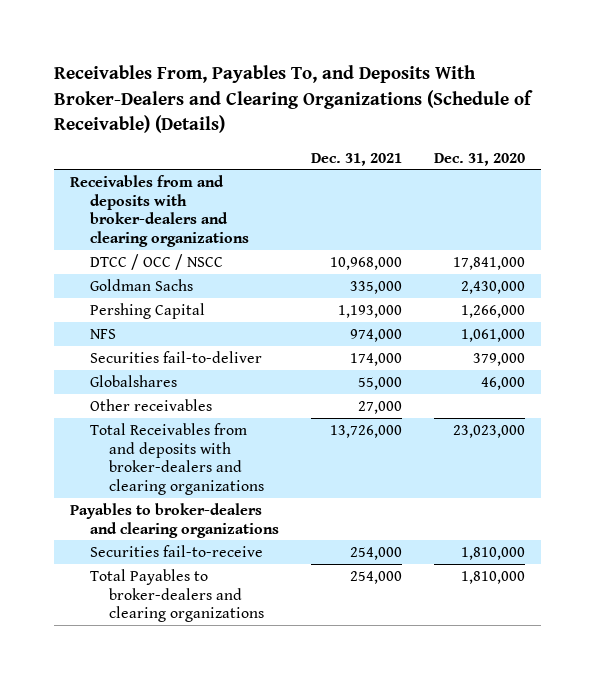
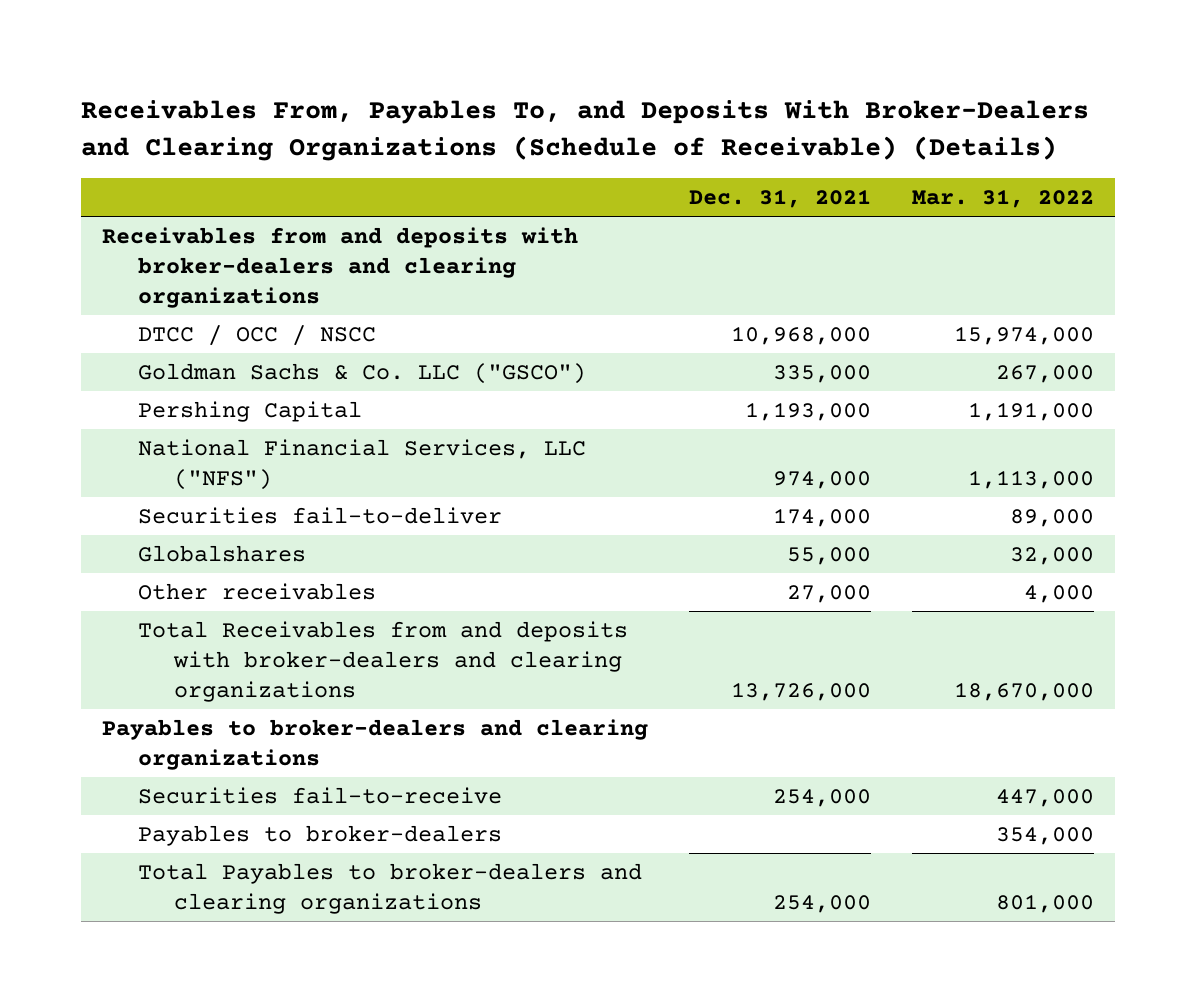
[433,152,525,166] Dec. 31, 2020 -> none
none -> [912,188,1095,208] Mar. 31, 2022
[89,278,193,291] Goldman Sachs -> [137,362,586,384] Goldman Sachs & Co. LLC ("GSCO")
[89,328,116,339] NFS -> [137,438,586,490] National Financial Services, LLC ("NFS")
none -> [137,824,502,846] Payables to broker-dealers

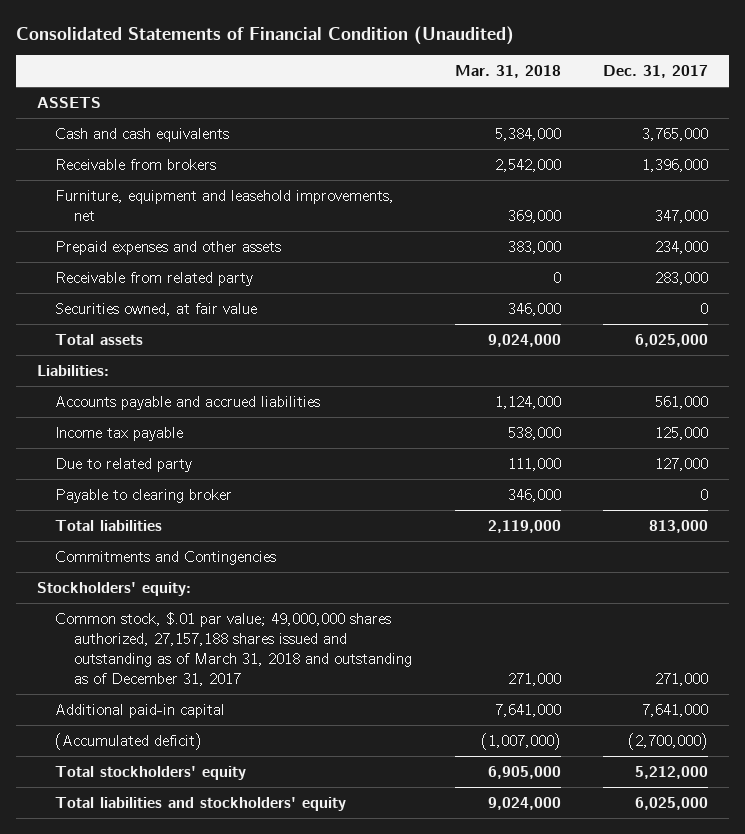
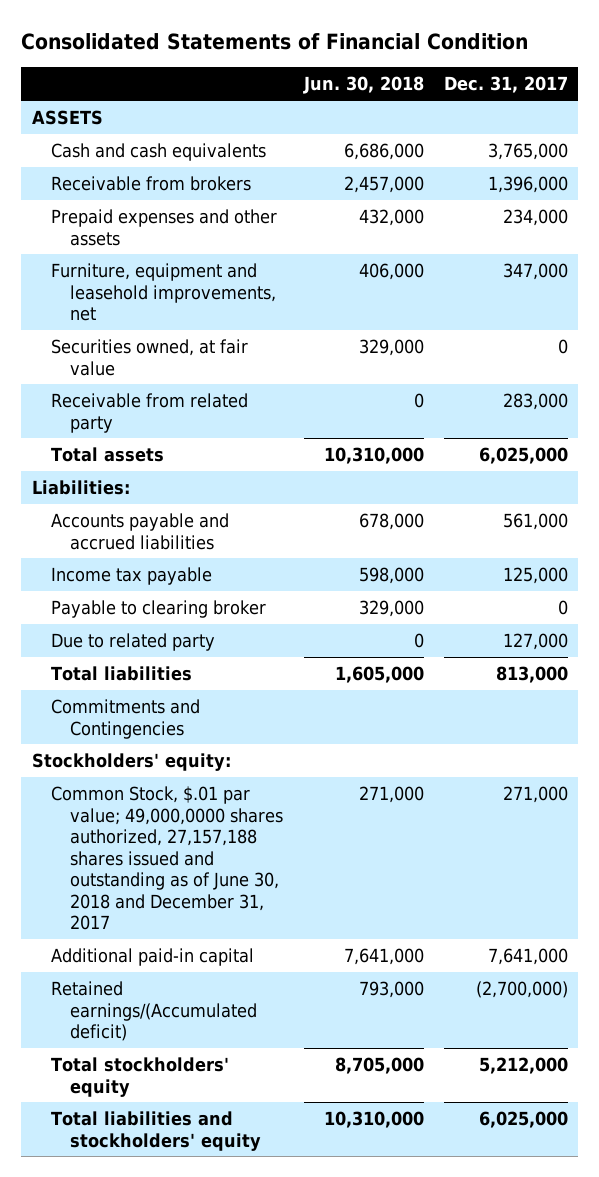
[15,25,514,45] Consolidated Statements of Financial Condition (Unaudited) -> [21,33,529,51] Consolidated Statements of Financial Condition
[454,65,561,79] Mar. 31, 2018 -> none
none -> [302,76,424,95] Jun. 30, 2018
[55,189,395,222] Furniture, equipment and leasehold improvements, net -> [50,262,277,322] Furniture, equipment and leasehold improvements, net
[55,271,254,286] Receivable from related party -> [50,392,248,433] Receivable from related party
[55,457,193,472] Due to related party -> [50,632,215,651] Due to related party
[55,611,412,687] Common stock, $.01 par value; 49,000,000 shares authorized, 27,157,188 shares issued and outstanding as of March 31, 2018 and outstanding as of December 31, 2017 -> [50,785,284,931] Common Stock, $.01 par value; 49,000,0000 shares authorized, 27,157,188 shares issued and outstanding as of June 30, 2018 and December 31, 2017
[55,732,203,750] (Accumulated deficit) -> [50,980,258,1042] Retained earnings/(Accumulated deficit)

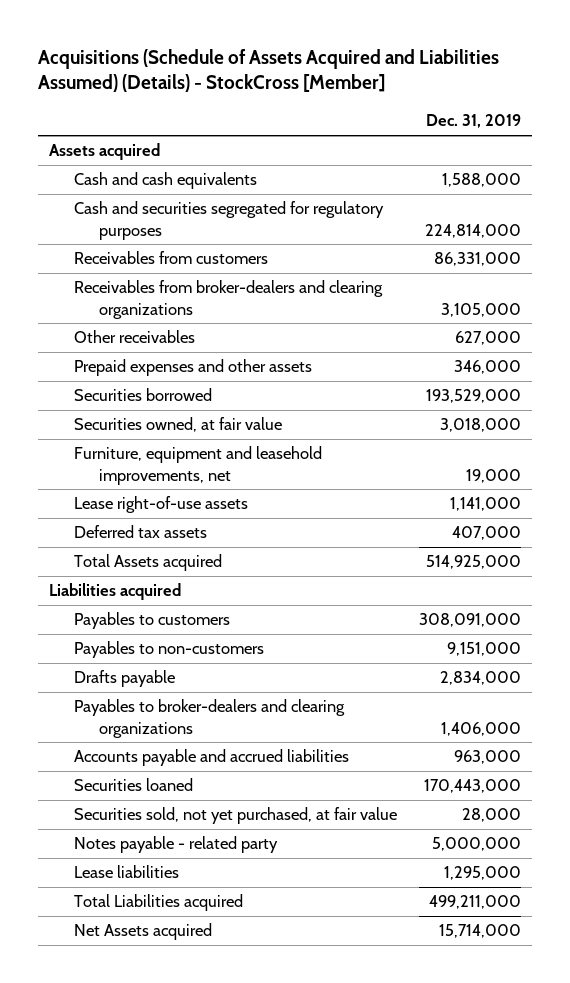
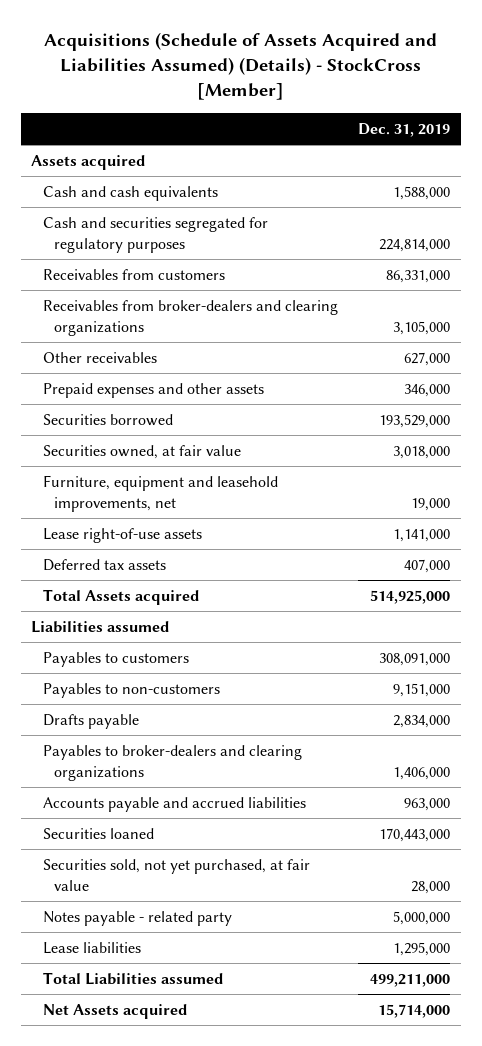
[49,583,182,601] Liabilities acquired -> [31,620,170,633] Liabilities assumed
[74,894,244,912] Total Liabilities acquired -> [42,971,223,985] Total Liabilities assumed

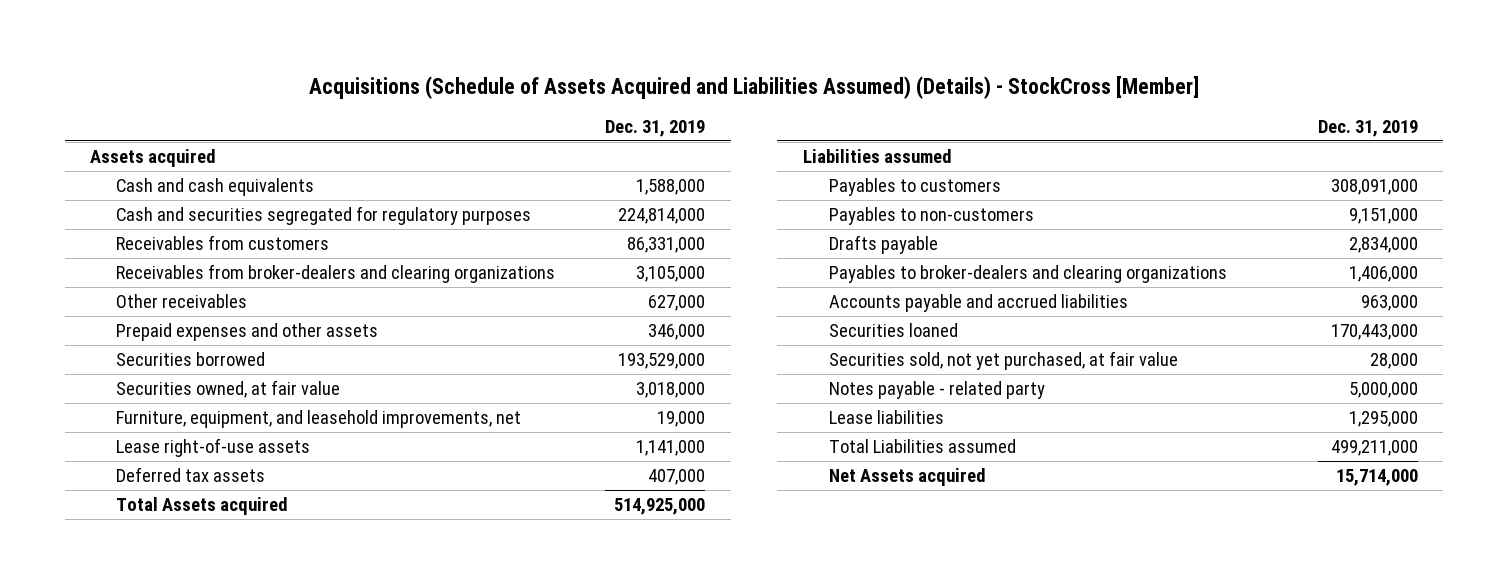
[42,474,278,512] Furniture, equipment and leasehold improvements, net -> [115,409,521,428] Furniture, equipment, and leasehold improvements, net

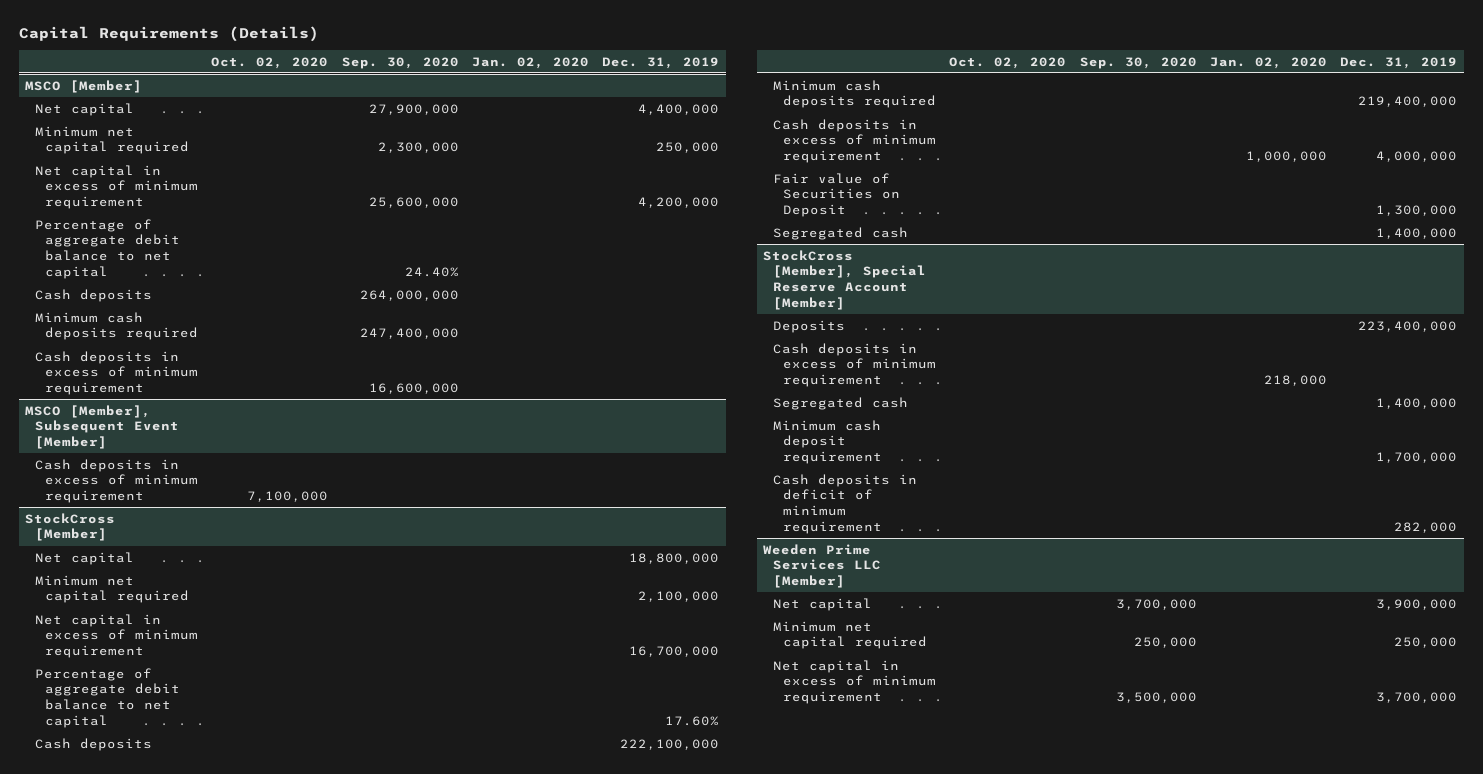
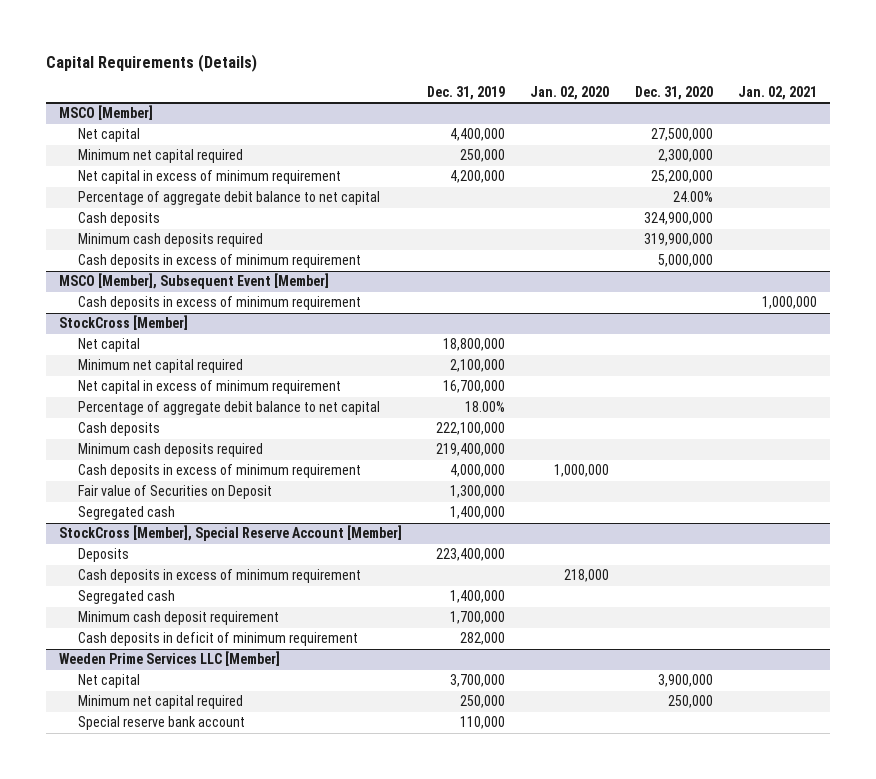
[211,56,329,69] Oct. 02, 2020 -> none
[341,56,459,69] Sep. 30, 2020 -> none
none -> [634,85,713,100] Dec. 31, 2020
none -> [737,85,817,100] Jan. 02, 2021
[665,715,720,726] 17.60% -> [465,401,506,413] 18.00%
[1376,598,1458,610] 3,900,000 -> [450,674,506,688] 3,700,000
[773,659,936,704] Net capital in excess of minimum requirement -> none
none -> [78,716,246,731] Special reserve bank account

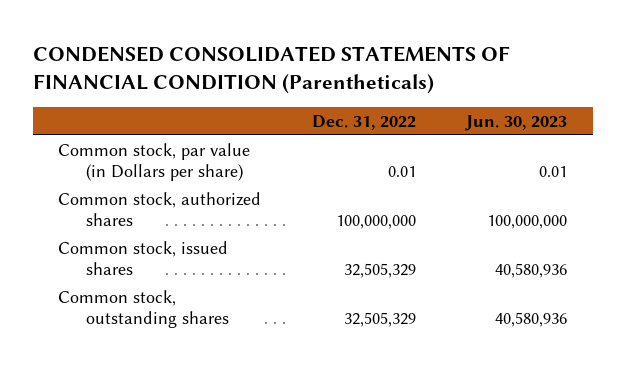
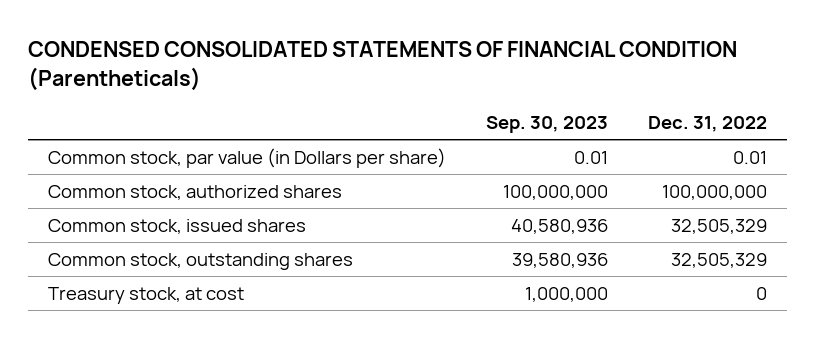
[465,114,568,131] Jun. 30, 2023 -> none
none -> [486,115,609,133] Sep. 30, 2023
none -> [48,286,245,304] Treasury stock, at cost

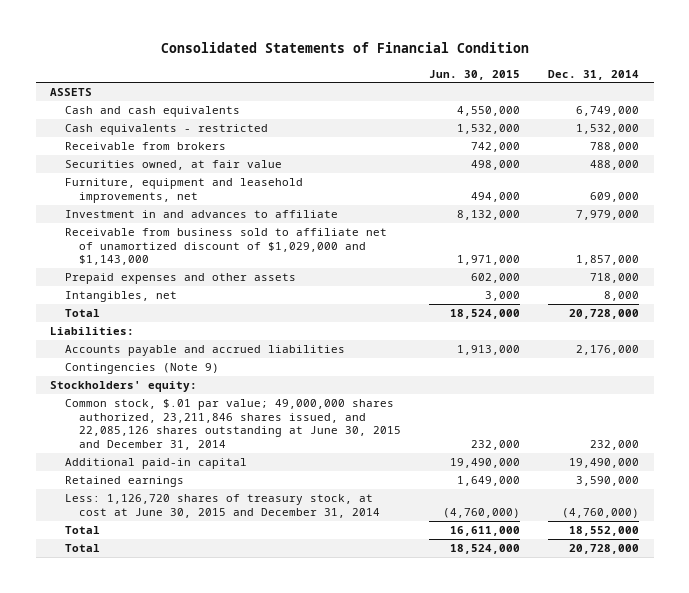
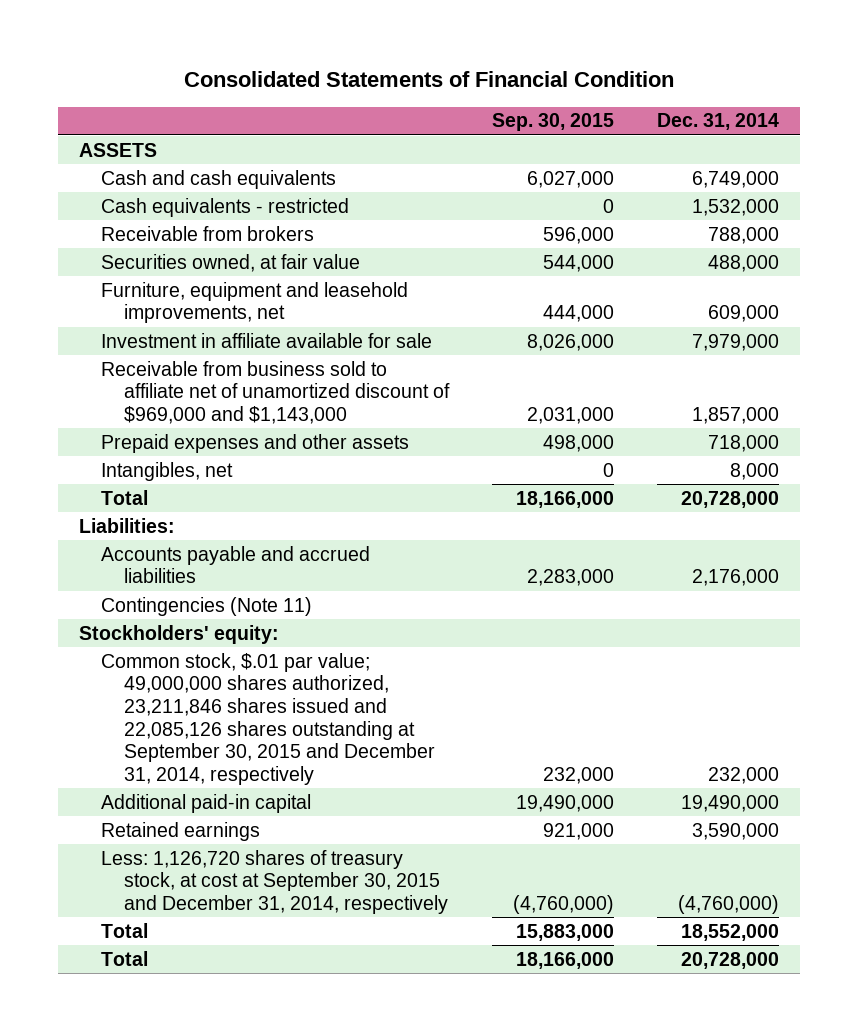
[429,69,521,80] Jun. 30, 2015 -> none
none -> [491,113,614,132] Sep. 30, 2015
[64,209,338,218] Investment in and advances to affiliate -> [101,332,433,348] Investment in affiliate available for sale
[64,227,387,266] Receivable from business sold to affiliate net of unamortized discount of $1,029,000 and $1,143,000 -> [101,360,450,424] Receivable from business sold to affiliate net of unamortized discount of $969,000 and $1,143,000
[64,362,219,374] Contingencies (Note 9) -> [101,596,313,616] Contingencies (Note 11)
[64,398,402,451] Common stock, $.01 par value; 49,000,000 shares authorized, 23,211,846 shares issued, and 22,085,126 shares outstanding at June 30, 2015 and December 31, 2014 -> [101,652,435,785] Common stock, $.01 par value; 49,000,000 shares authorized, 23,211,846 shares issued and 22,085,126 shares outstanding at September 30, 2015 and December 31, 2014, respectively
[64,493,381,518] Less: 1,126,720 shares of treasury stock, at cost at June 30, 2015 and December 31, 2014 -> [101,849,448,914] Less: 1,126,720 shares of treasury stock, at cost at September 30, 2015 and December 31, 2014, respectively

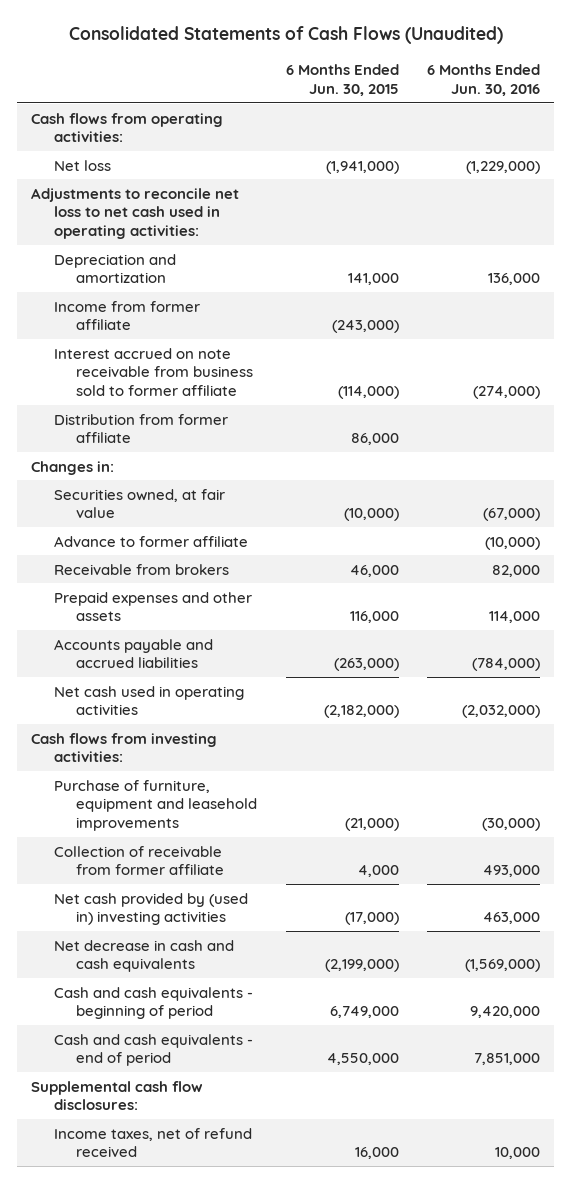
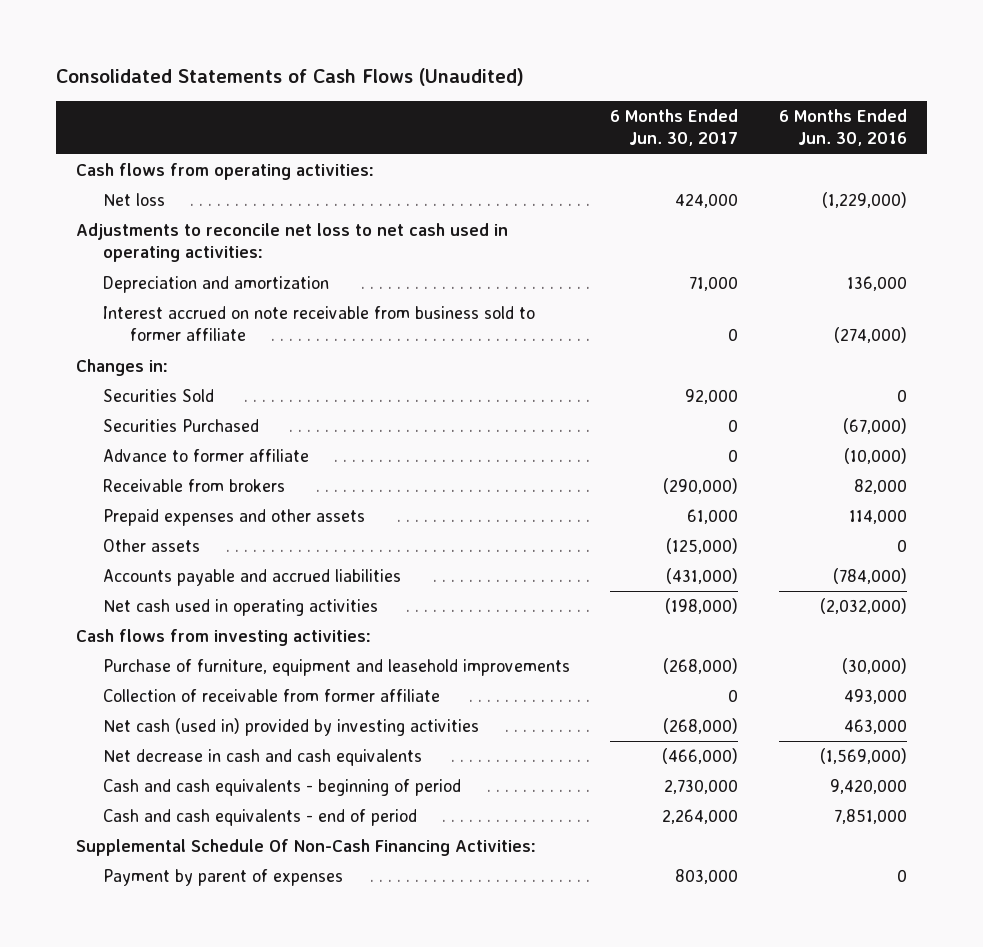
[285,63,399,96] 6 Months Ended Jun. 30, 2015 -> none
none -> [610,109,739,147] 6 Months Ended Jun. 30, 2017
[53,300,200,331] Income from former affiliate -> none
[53,413,228,444] Distribution from former affiliate -> none
[53,488,225,519] Securities owned, at fair value -> none
none -> [103,389,215,403] Securities Sold
none -> [103,419,260,433] Securities Purchased
none -> [103,539,201,553] Other assets
[53,892,248,926] Net cash provided by (used in) investing activities -> [103,718,480,737] Net cash (used in) provided by investing activities
[53,1127,252,1158] Income taxes, net of refund received -> none
[31,1080,204,1111] Supplemental cash flow disclosures: -> [76,839,537,857] Supplemental Schedule Of Non-Cash Financing Activities:
none -> [103,869,344,887] Payment by parent of expenses

